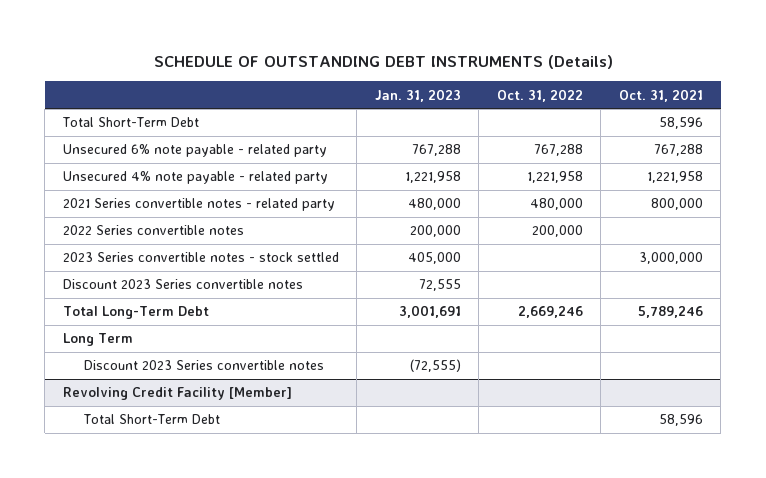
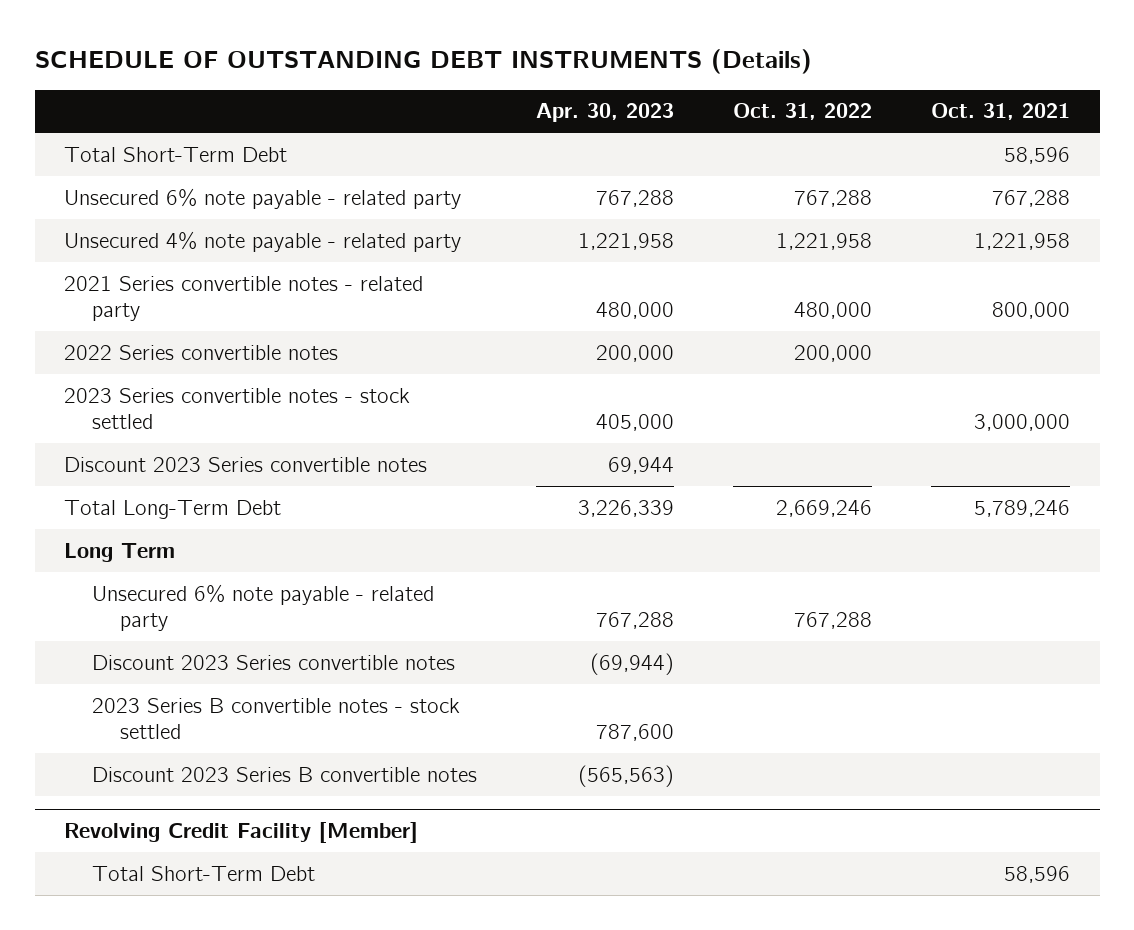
[374,88,461,102] Jan. 31, 2023 -> none
none -> [536,103,675,123] Apr. 30, 2023
none -> [92,583,435,632] Unsecured 6% note payable - related party
none -> [92,697,461,740] 2023 Series B convertible notes - stock settled
none -> [92,766,478,782] Discount 2023 Series B convertible notes

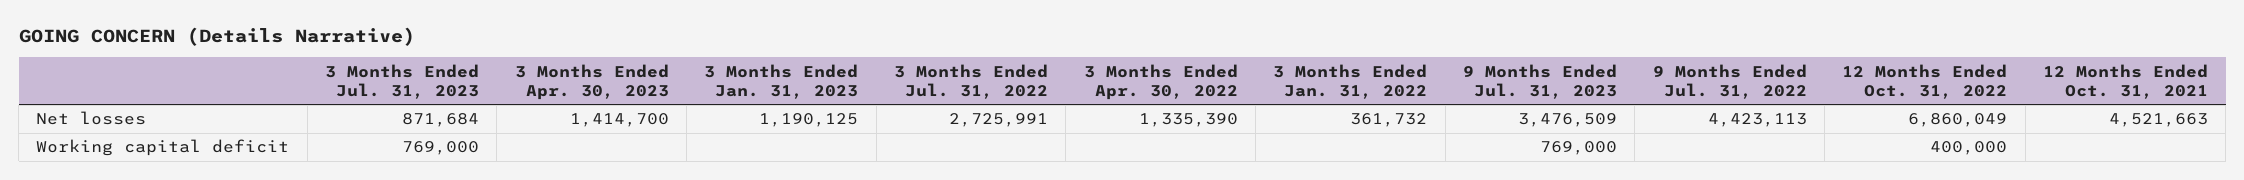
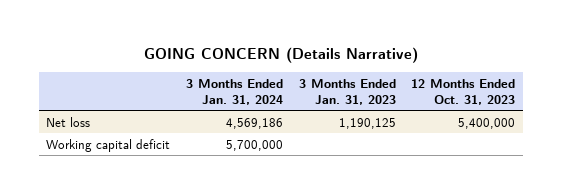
[325,63,480,99] 3 Months Ended Jul. 31, 2023 -> none
[514,63,669,100] 3 Months Ended Apr. 30, 2023 -> none
[894,63,1049,99] 3 Months Ended Jul. 31, 2022 -> none
[1083,63,1238,100] 3 Months Ended Apr. 30, 2022 -> none
[1273,63,1428,99] 3 Months Ended Jan. 31, 2022 -> none
[1463,63,1618,99] 9 Months Ended Jul. 31, 2023 -> none
[1652,63,1807,99] 9 Months Ended Jul. 31, 2022 -> none
[1842,63,2008,99] 12 Months Ended Oct. 31, 2022 -> none
[2043,63,2209,99] 12 Months Ended Oct. 31, 2021 -> none
none -> [186,79,284,105] 3 Months Ended Jan. 31, 2024
none -> [411,79,516,105] 12 Months Ended Oct. 31, 2023
[36,111,147,126] Net losses -> [46,116,91,127] Net loss

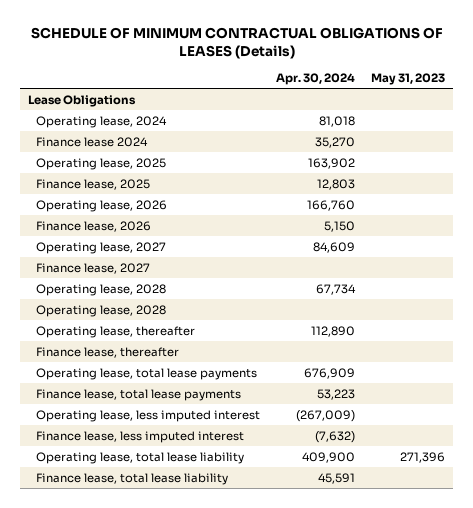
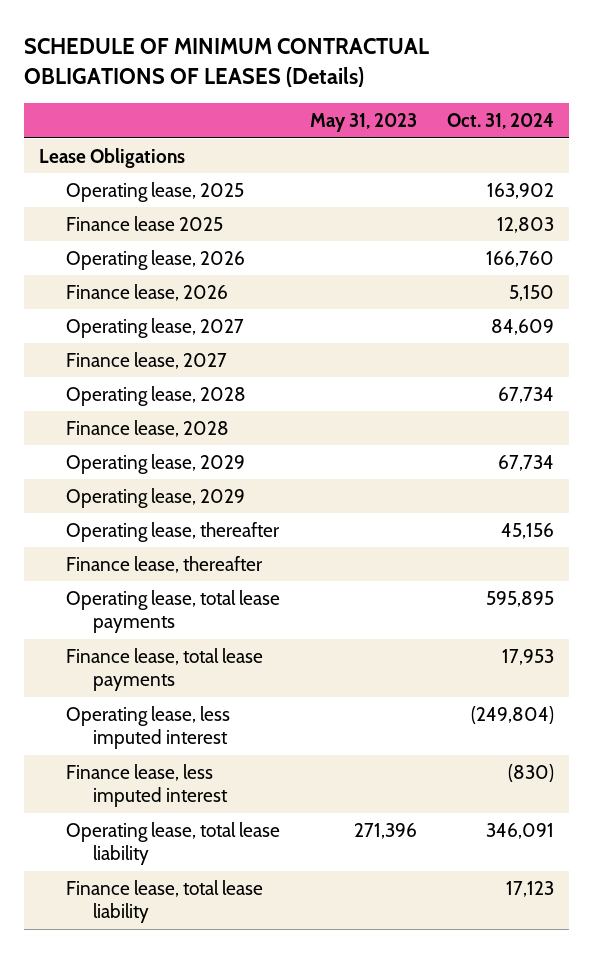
[276,72,356,85] Apr. 30, 2024 -> none
none -> [446,113,554,130] Oct. 31, 2024
[36,115,168,128] Operating lease, 2024 -> none
[36,136,149,147] Finance lease 2024 -> none
[36,178,151,190] Finance lease, 2025 -> [66,215,224,231] Finance lease 2025
[36,304,167,317] Operating lease, 2028 -> [66,419,230,437] Finance lease, 2028
none -> [66,453,246,474] Operating lease, 2029
none -> [66,487,246,508] Operating lease, 2029

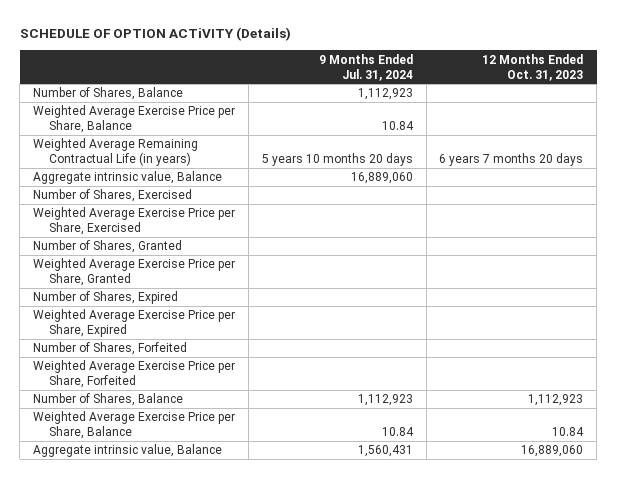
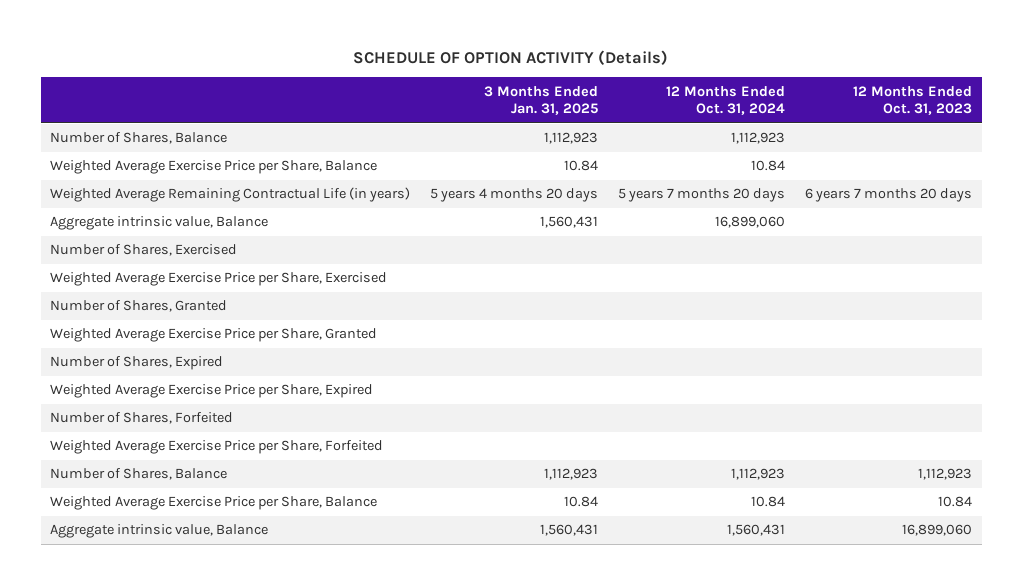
[19,27,291,42] SCHEDULE OF OPTION ACTiVITY (Details) -> [353,49,669,65] SCHEDULE OF OPTION ACTIVITY (Details)
[318,53,413,81] 9 Months Ended Jul. 31, 2024 -> none
none -> [484,85,599,116] 3 Months Ended Jan. 31, 2025
none -> [665,85,785,116] 12 Months Ended Oct. 31, 2024
[521,445,584,458] 16,889,060 -> [901,524,972,537] 16,899,060

